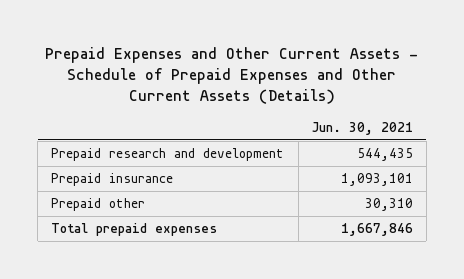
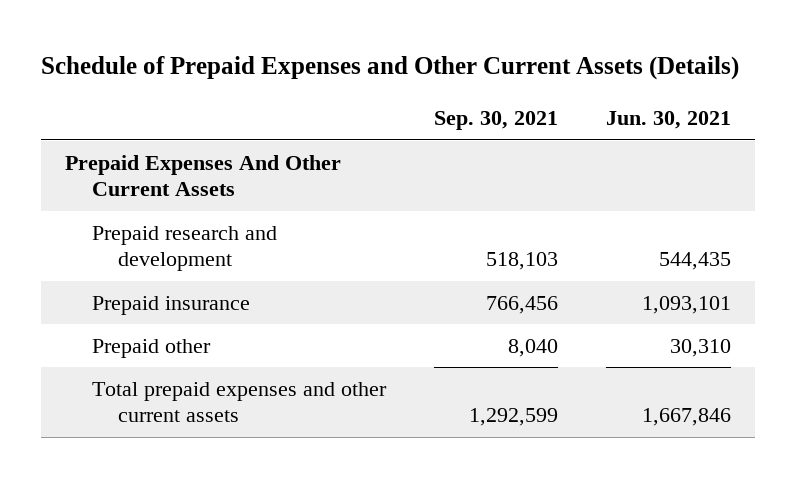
[45,46,419,105] Prepaid Expenses and Other Current Assets - Schedule of Prepaid Expenses and Other Current Assets (Details) -> [40,56,739,81] Schedule of Prepaid Expenses and Other Current Assets (Details)
none -> [433,110,558,130] Sep. 30, 2021
none -> [64,154,341,197] Prepaid Expenses And Other Current Assets
[51,223,218,237] Total prepaid expenses -> [91,381,387,423] Total prepaid expenses and other current assets

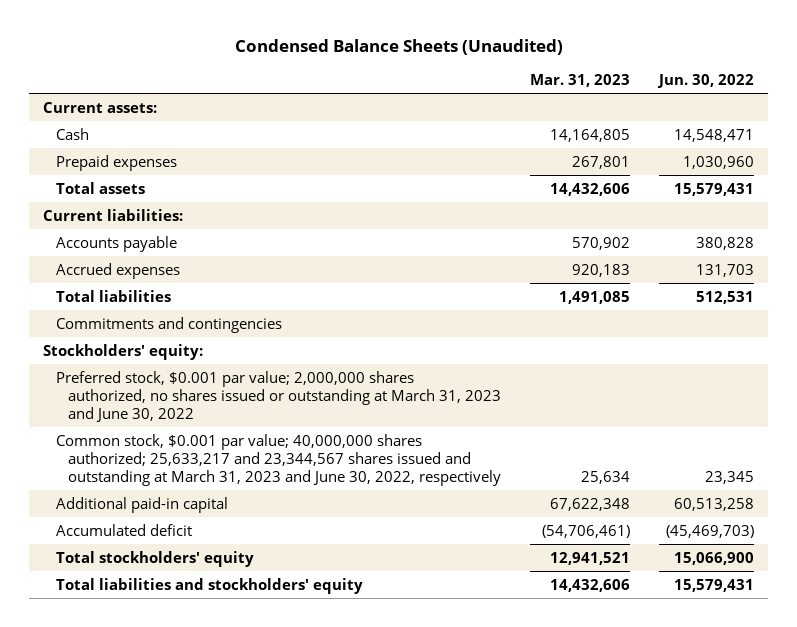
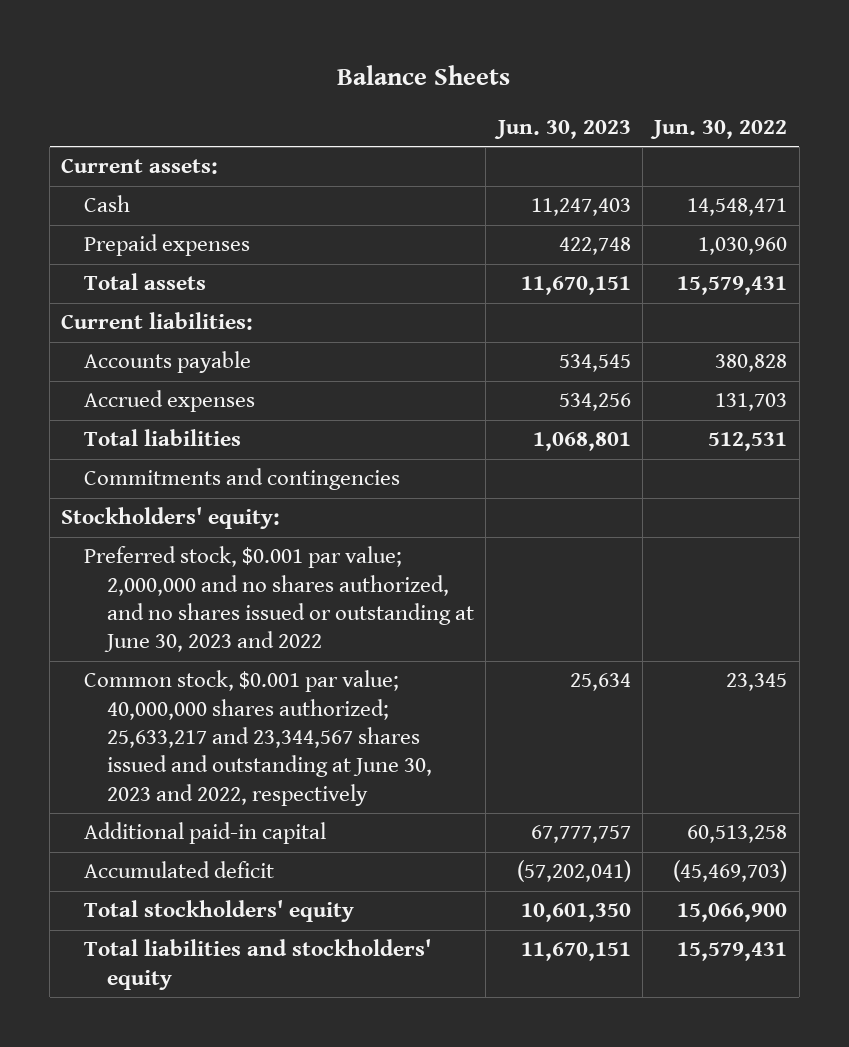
[234,38,563,55] Condensed Balance Sheets (Unaudited) -> [337,64,511,85] Balance Sheets
[529,73,630,87] Mar. 31, 2023 -> none
none -> [493,119,631,139] Jun. 30, 2023
[55,370,502,422] Preferred stock, $0.001 par value; 2,000,000 shares authorized, no shares issued or outstanding at March 31, 2023 and June 30, 2022 -> [84,546,474,653] Preferred stock, $0.001 par value; 2,000,000 and no shares authorized, and no shares issued or outstanding at June 30, 2023 and 2022
[55,433,502,486] Common stock, $0.001 par value; 40,000,000 shares authorized; 25,633,217 and 23,344,567 shares issued and outstanding at March 31, 2023 and June 30, 2022, respectively -> [84,670,432,806] Common stock, $0.001 par value; 40,000,000 shares authorized; 25,633,217 and 23,344,567 shares issued and outstanding at June 30, 2023 and 2022, respectively

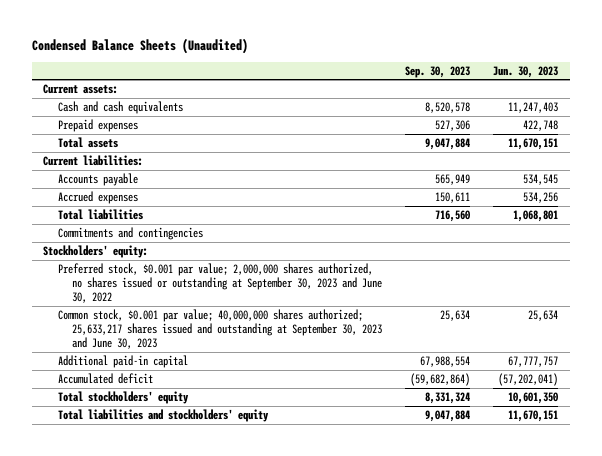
[337,64,511,85] Balance Sheets -> [31,37,248,54] Condensed Balance Sheets (Unaudited)
[650,119,788,139] Jun. 30, 2022 -> none
none -> [405,65,471,78] Sep. 30, 2023
[84,195,131,213] Cash -> [57,100,183,114] Cash and cash equivalents
[84,546,474,653] Preferred stock, $0.001 par value; 2,000,000 and no shares authorized, and no shares issued or outstanding at June 30, 2023 and 2022 -> [57,262,382,304] Preferred stock, $0.001 par value; 2,000,000 shares authorized, no shares issued or outstanding at September 30, 2023 and June 30, 2022
[84,670,432,806] Common stock, $0.001 par value; 40,000,000 shares authorized; 25,633,217 and 23,344,567 shares issued and outstanding at June 30, 2023 and 2022, respectively -> [57,308,382,350] Common stock, $0.001 par value; 40,000,000 shares authorized; 25,633,217 shares issued and outstanding at September 30, 2023 and June 30, 2023

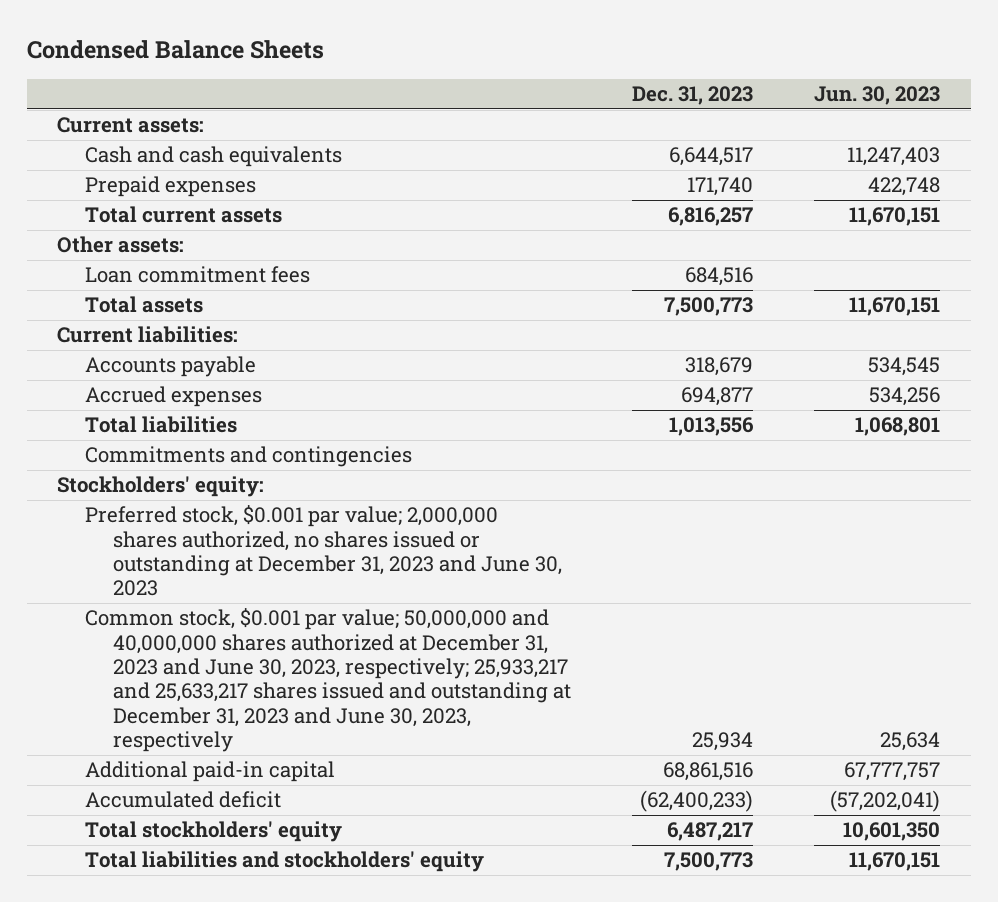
[31,37,248,54] Condensed Balance Sheets (Unaudited) -> [26,40,324,60] Condensed Balance Sheets
[405,65,471,78] Sep. 30, 2023 -> none
none -> [632,86,754,106] Dec. 31, 2023
none -> [85,206,283,224] Total current assets
none -> [57,236,185,254] Other assets:
none -> [85,266,311,284] Loan commitment fees
[57,262,382,304] Preferred stock, $0.001 par value; 2,000,000 shares authorized, no shares issued or outstanding at September 30, 2023 and June 30, 2022 -> [85,505,563,597] Preferred stock, $0.001 par value; 2,000,000 shares authorized, no shares issued or outstanding at December 31, 2023 and June 30, 2023
[57,308,382,350] Common stock, $0.001 par value; 40,000,000 shares authorized; 25,633,217 shares issued and outstanding at September 30, 2023 and June 30, 2023 -> [85,608,572,753] Common stock, $0.001 par value; 50,000,000 and 40,000,000 shares authorized at December 31, 2023 and June 30, 2023, respectively; 25,933,217 and 25,633,217 shares issued and outstanding at December 31, 2023 and June 30, 2023, respectively

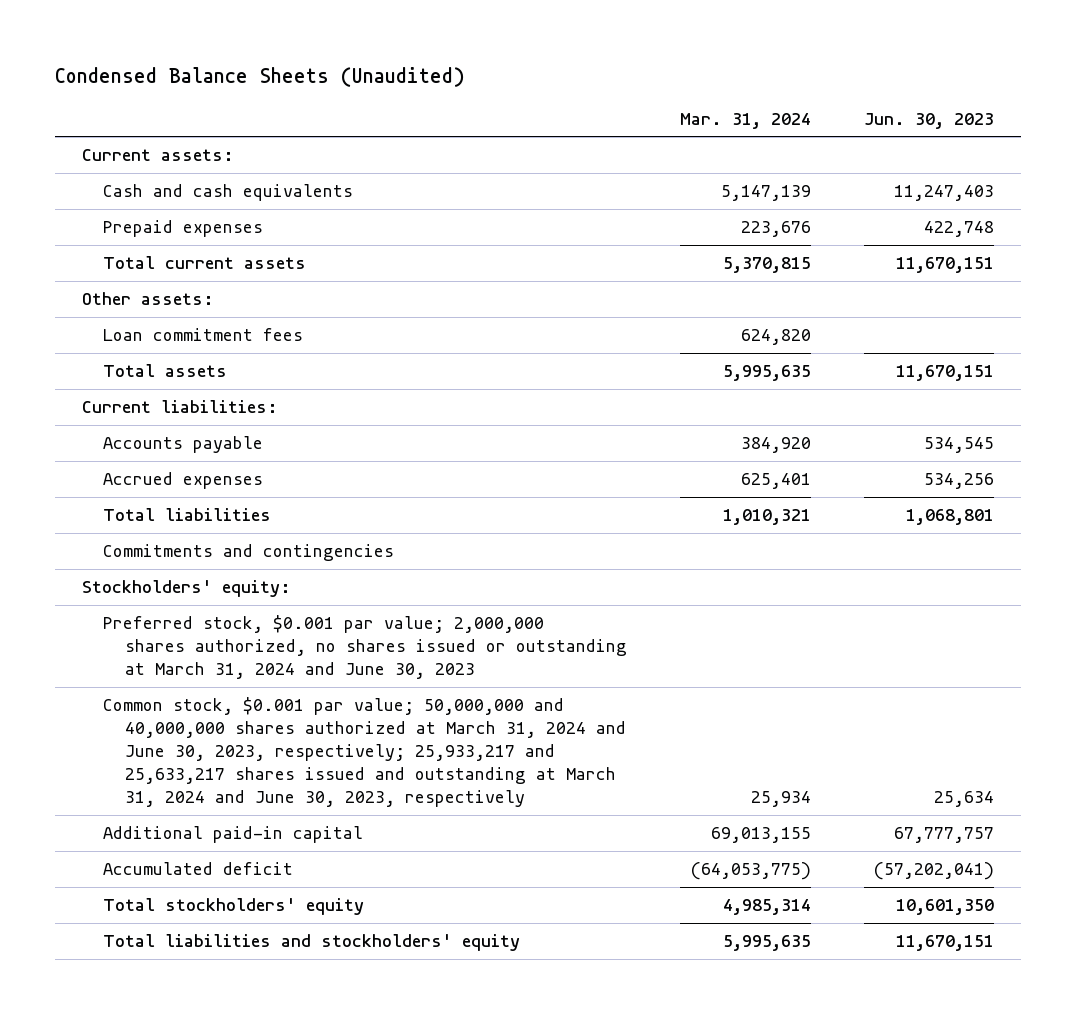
[26,40,324,60] Condensed Balance Sheets -> [55,66,466,87] Condensed Balance Sheets (Unaudited)
[632,86,754,106] Dec. 31, 2023 -> none
none -> [679,112,811,129] Mar. 31, 2024
[85,505,563,597] Preferred stock, $0.001 par value; 2,000,000 shares authorized, no shares issued or outstanding at December 31, 2023 and June 30, 2023 -> [103,615,627,680] Preferred stock, $0.001 par value; 2,000,000 shares authorized, no shares issued or outstanding at March 31, 2024 and June 30, 2023
[85,608,572,753] Common stock, $0.001 par value; 50,000,000 and 40,000,000 shares authorized at December 31, 2023 and June 30, 2023, respectively; 25,933,217 and 25,633,217 shares issued and outstanding at December 31, 2023 and June 30, 2023, respectively -> [103,697,626,808] Common stock, $0.001 par value; 50,000,000 and 40,000,000 shares authorized at March 31, 2024 and June 30, 2023, respectively; 25,933,217 and 25,633,217 shares issued and outstanding at March 31, 2024 and June 30, 2023, respectively

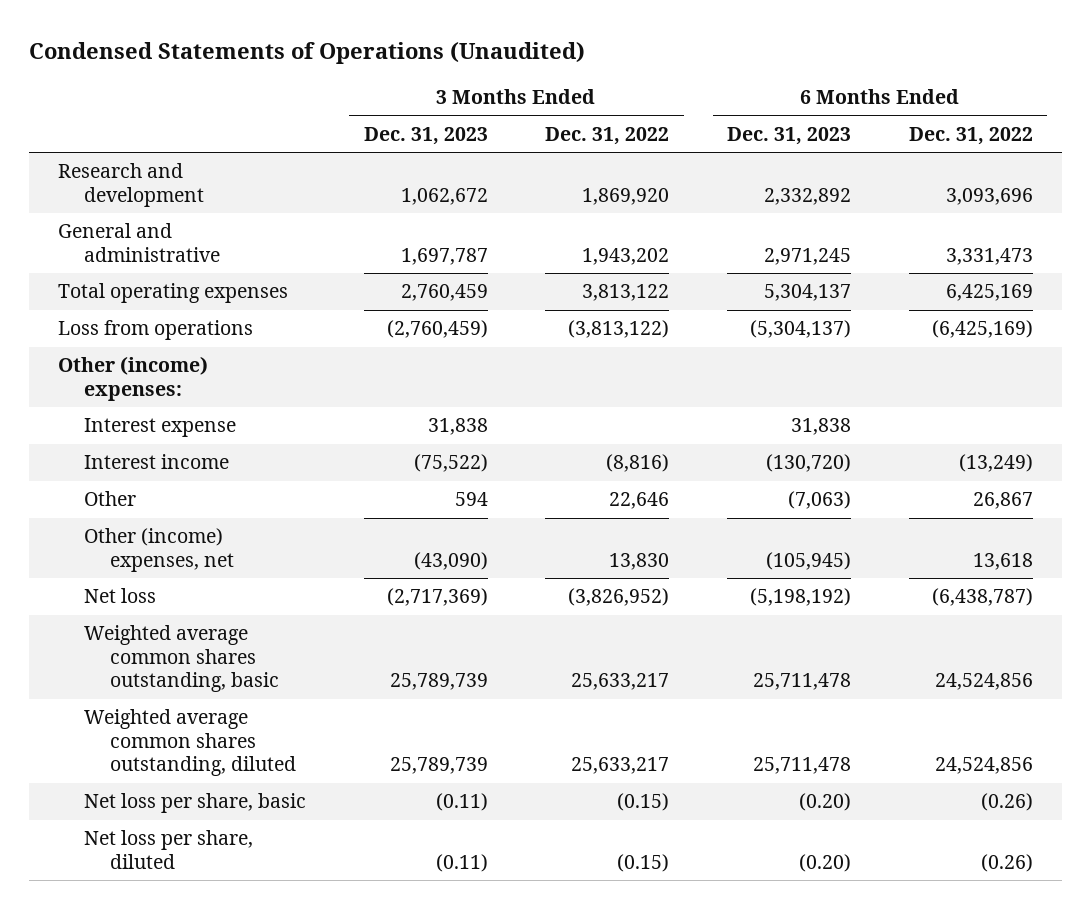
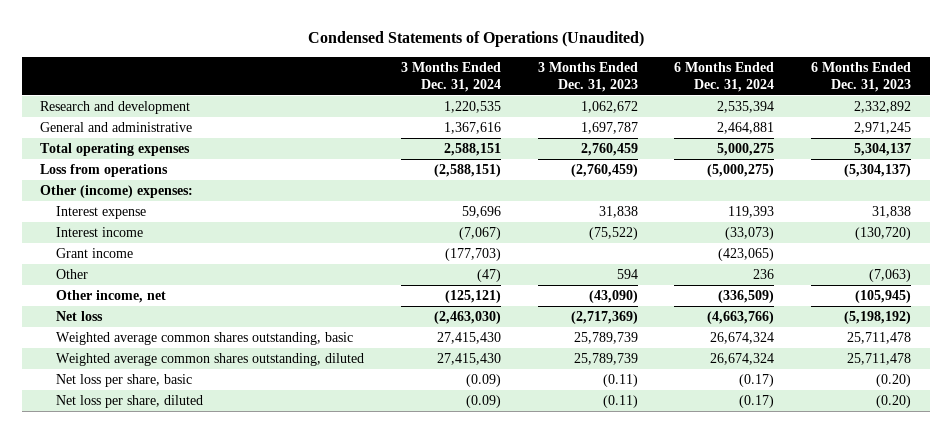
[545,126,670,145] Dec. 31, 2022 -> none
[908,126,1033,145] Dec. 31, 2022 -> none
none -> [400,62,501,92] 3 Months Ended Dec. 31, 2024
none -> [674,62,775,92] 6 Months Ended Dec. 31, 2024
none -> [55,247,133,258] Grant income
[83,528,234,572] Other (income) expenses, net -> [55,289,166,303] Other income, net

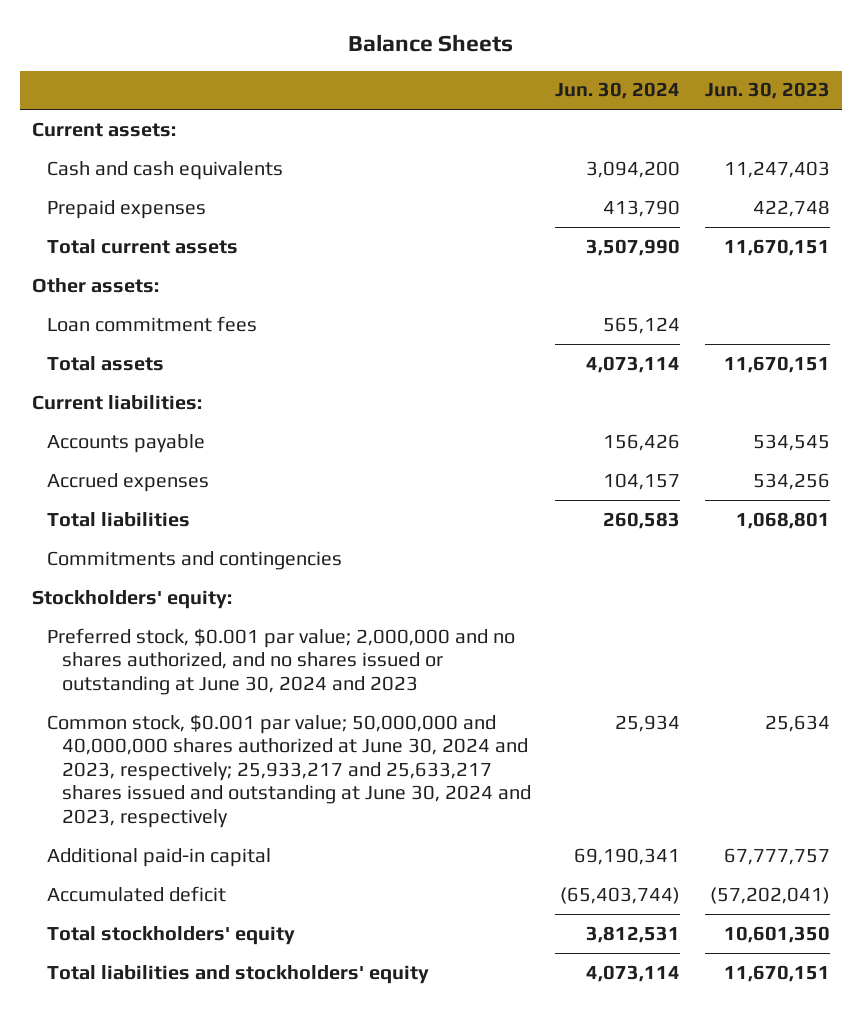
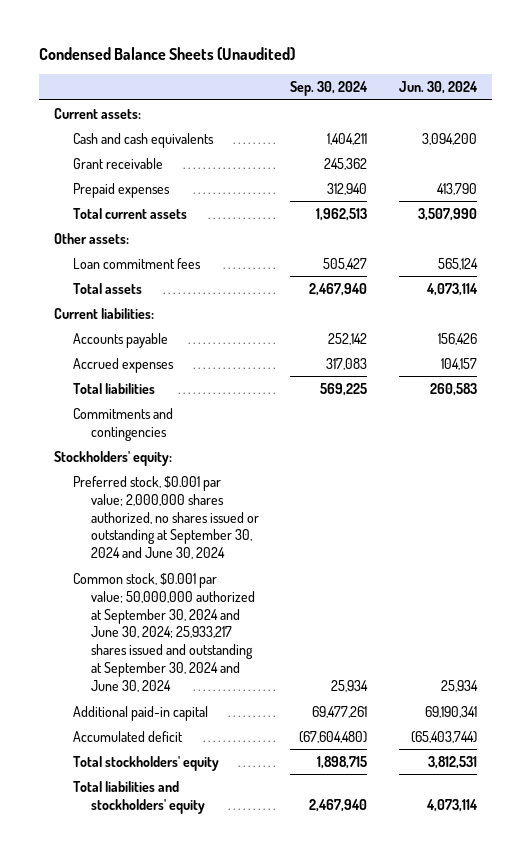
[348,33,514,52] Balance Sheets -> [38,47,295,61] Condensed Balance Sheets (Unaudited)
[705,82,831,100] Jun. 30, 2023 -> none
none -> [290,81,369,97] Sep. 30, 2024
none -> [72,157,163,169] Grant receivable
[47,627,516,695] Preferred stock, $0.001 par value; 2,000,000 and no shares authorized, and no shares issued or outstanding at June 30, 2024 and 2023 -> [72,475,260,560] Preferred stock, $0.001 par value; 2,000,000 shares authorized, no shares issued or outstanding at September 30, 2024 and June 30, 2024
[47,713,531,828] Common stock, $0.001 par value; 50,000,000 and 40,000,000 shares authorized at June 30, 2024 and 2023, respectively; 25,933,217 and 25,633,217 shares issued and outstanding at June 30, 2024 and 2023, respectively -> [72,572,256,693] Common stock, $0.001 par value; 50,000,000 authorized at September 30, 2024 and June 30, 2024; 25,933,217 shares issued and outstanding at September 30, 2024 and June 30, 2024

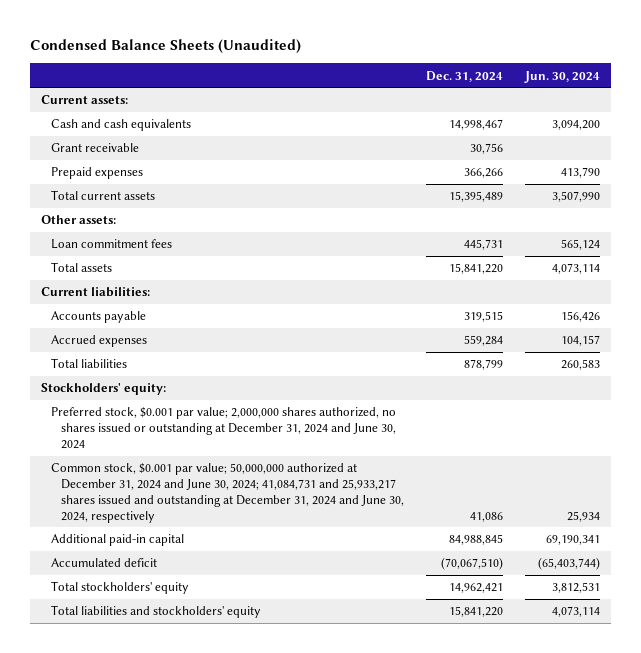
[290,81,369,97] Sep. 30, 2024 -> none
none -> [426,70,504,82] Dec. 31, 2024
[72,407,173,441] Commitments and contingencies -> none
[72,475,260,560] Preferred stock, $0.001 par value; 2,000,000 shares authorized, no shares issued or outstanding at September 30, 2024 and June 30, 2024 -> [51,407,397,449] Preferred stock, $0.001 par value; 2,000,000 shares authorized, no shares issued or outstanding at December 31, 2024 and June 30, 2024
[72,572,256,693] Common stock, $0.001 par value; 50,000,000 authorized at September 30, 2024 and June 30, 2024; 25,933,217 shares issued and outstanding at September 30, 2024 and June 30, 2024 -> [51,463,405,523] Common stock, $0.001 par value; 50,000,000 authorized at December 31, 2024 and June 30, 2024; 41,084,731 and 25,933,217 shares issued and outstanding at December 31, 2024 and June 30, 2024, respectively

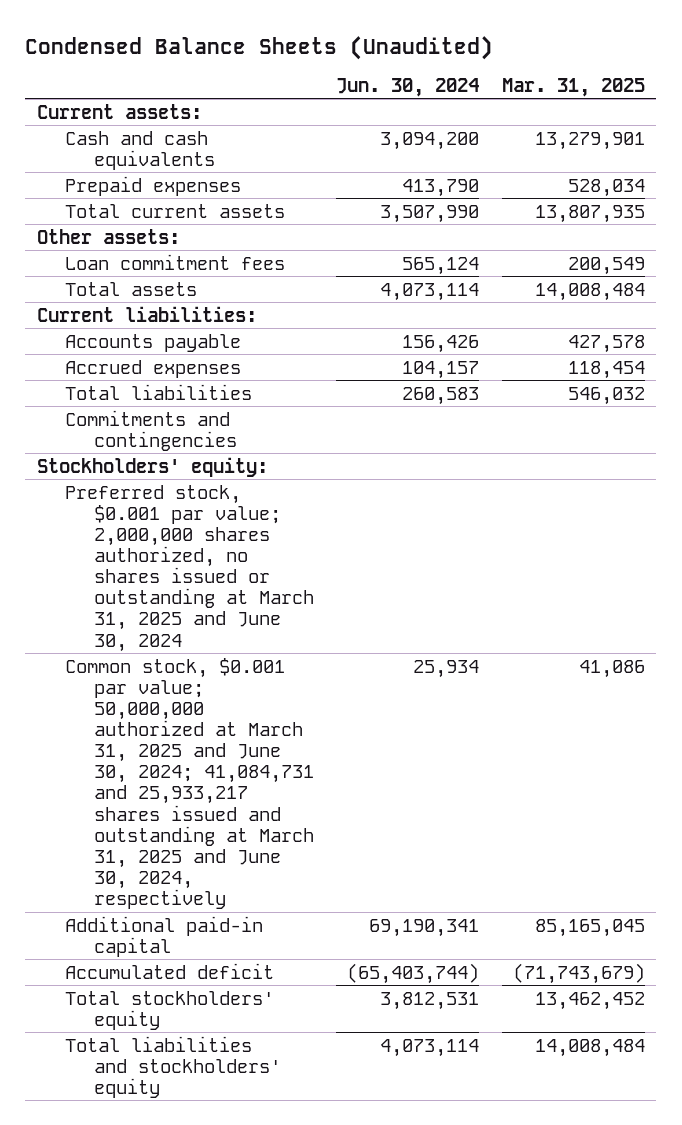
[426,70,504,82] Dec. 31, 2024 -> none
none -> [501,77,645,97] Mar. 31, 2025
[51,143,140,153] Grant receivable -> none
none -> [65,409,237,451] Commitments and contingencies
[51,407,397,449] Preferred stock, $0.001 par value; 2,000,000 shares authorized, no shares issued or outstanding at December 31, 2024 and June 30, 2024 -> [65,484,314,652] Preferred stock, $0.001 par value; 2,000,000 shares authorized, no shares issued or outstanding at March 31, 2025 and June 30, 2024
[51,463,405,523] Common stock, $0.001 par value; 50,000,000 authorized at December 31, 2024 and June 30, 2024; 41,084,731 and 25,933,217 shares issued and outstanding at December 31, 2024 and June 30, 2024, respectively -> [65,657,314,910] Common stock, $0.001 par value; 50,000,000 authorized at March 31, 2025 and June 30, 2024; 41,084,731 and 25,933,217 shares issued and outstanding at March 31, 2025 and June 30, 2024, respectively

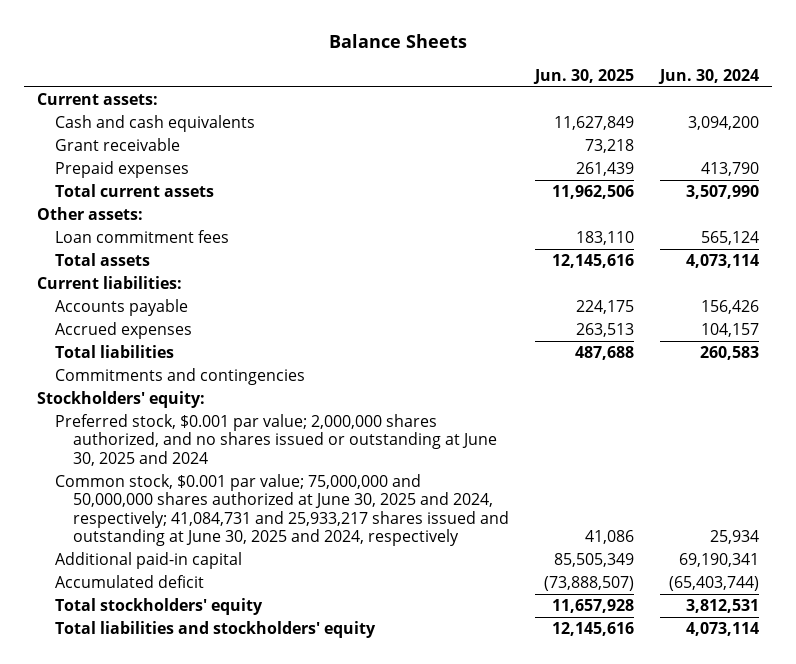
[25,35,494,60] Condensed Balance Sheets (Unaudited) -> [329,34,468,49] Balance Sheets
[501,77,645,97] Mar. 31, 2025 -> none
none -> [533,68,635,84] Jun. 30, 2025
none -> [55,138,181,152] Grant receivable
[65,484,314,652] Preferred stock, $0.001 par value; 2,000,000 shares authorized, no shares issued or outstanding at March 31, 2025 and June 30, 2024 -> [55,414,498,466] Preferred stock, $0.001 par value; 2,000,000 shares authorized, and no shares issued or outstanding at June 30, 2025 and 2024
[65,657,314,910] Common stock, $0.001 par value; 50,000,000 authorized at March 31, 2025 and June 30, 2024; 41,084,731 and 25,933,217 shares issued and outstanding at March 31, 2025 and June 30, 2024, respectively -> [55,474,510,547] Common stock, $0.001 par value; 75,000,000 and 50,000,000 shares authorized at June 30, 2025 and 2024, respectively; 41,084,731 and 25,933,217 shares issued and outstanding at June 30, 2025 and 2024, respectively

